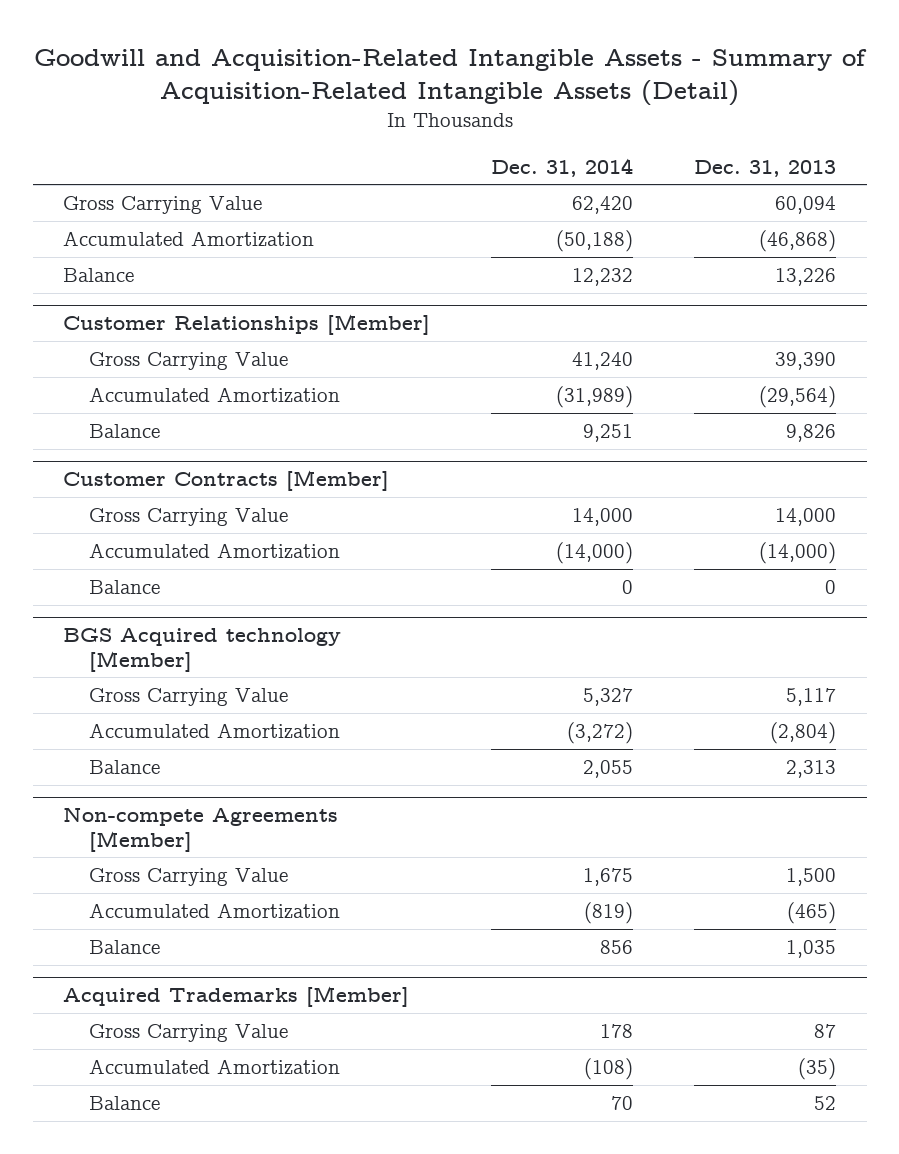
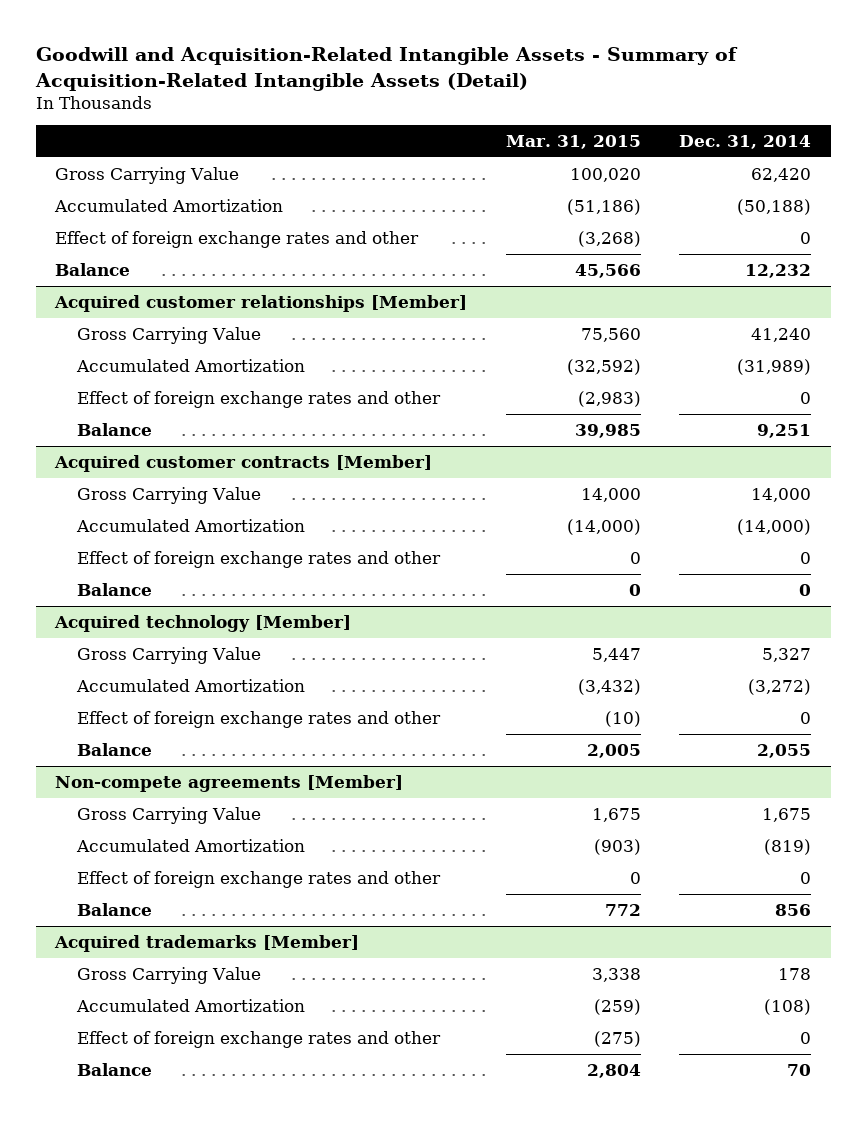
[694,159,837,177] Dec. 31, 2013 -> none
none -> [505,134,641,149] Mar. 31, 2015
none -> [55,230,420,248] Effect of foreign exchange rates and other
[63,314,431,336] Customer Relationships [Member] -> [54,294,468,312] Acquired customer relationships [Member]
none -> [77,390,442,408] Effect of foreign exchange rates and other
[63,470,390,492] Customer Contracts [Member] -> [54,454,433,472] Acquired customer contracts [Member]
none -> [77,550,442,568] Effect of foreign exchange rates and other
[63,628,342,672] BGS Acquired technology [Member] -> [54,614,352,632] Acquired technology [Member]
none -> [77,710,442,728] Effect of foreign exchange rates and other
[63,807,339,852] Non-compete Agreements [Member] -> [55,774,404,792] Non-compete agreements [Member]
none -> [77,870,442,888] Effect of foreign exchange rates and other
[63,986,410,1008] Acquired Trademarks [Member] -> [54,934,360,952] Acquired trademarks [Member]
none -> [77,1030,442,1048] Effect of foreign exchange rates and other

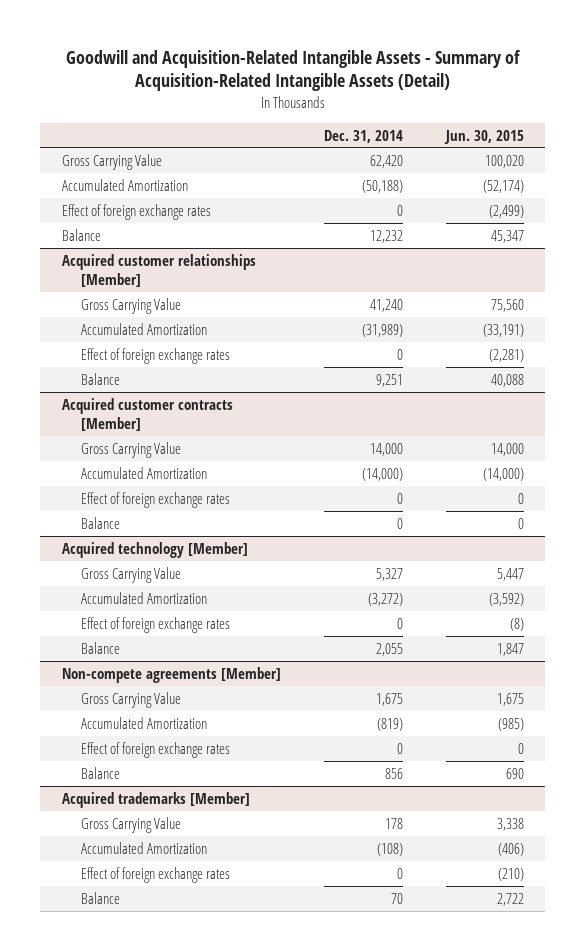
[505,134,641,149] Mar. 31, 2015 -> none
none -> [443,129,524,144] Jun. 30, 2015
[55,230,420,248] Effect of foreign exchange rates and other -> [61,203,211,220] Effect of foreign exchange rates
[77,390,442,408] Effect of foreign exchange rates and other -> [80,347,230,364] Effect of foreign exchange rates
[77,550,442,568] Effect of foreign exchange rates and other -> [80,491,230,508] Effect of foreign exchange rates
[77,710,442,728] Effect of foreign exchange rates and other -> [80,616,230,633] Effect of foreign exchange rates
[77,870,442,888] Effect of foreign exchange rates and other -> [80,741,230,758] Effect of foreign exchange rates
[77,1030,442,1048] Effect of foreign exchange rates and other -> [80,866,230,883] Effect of foreign exchange rates

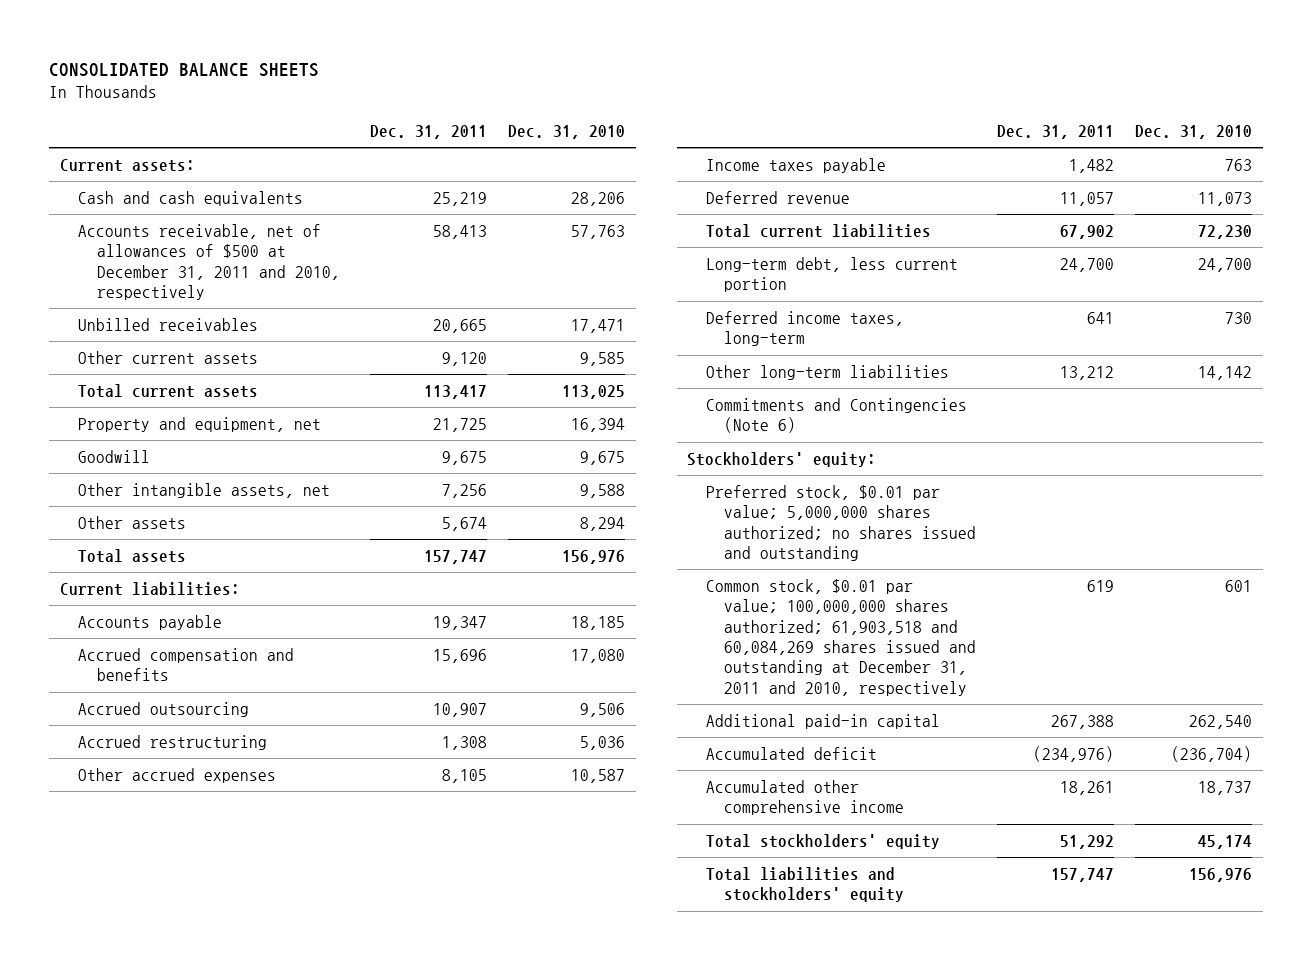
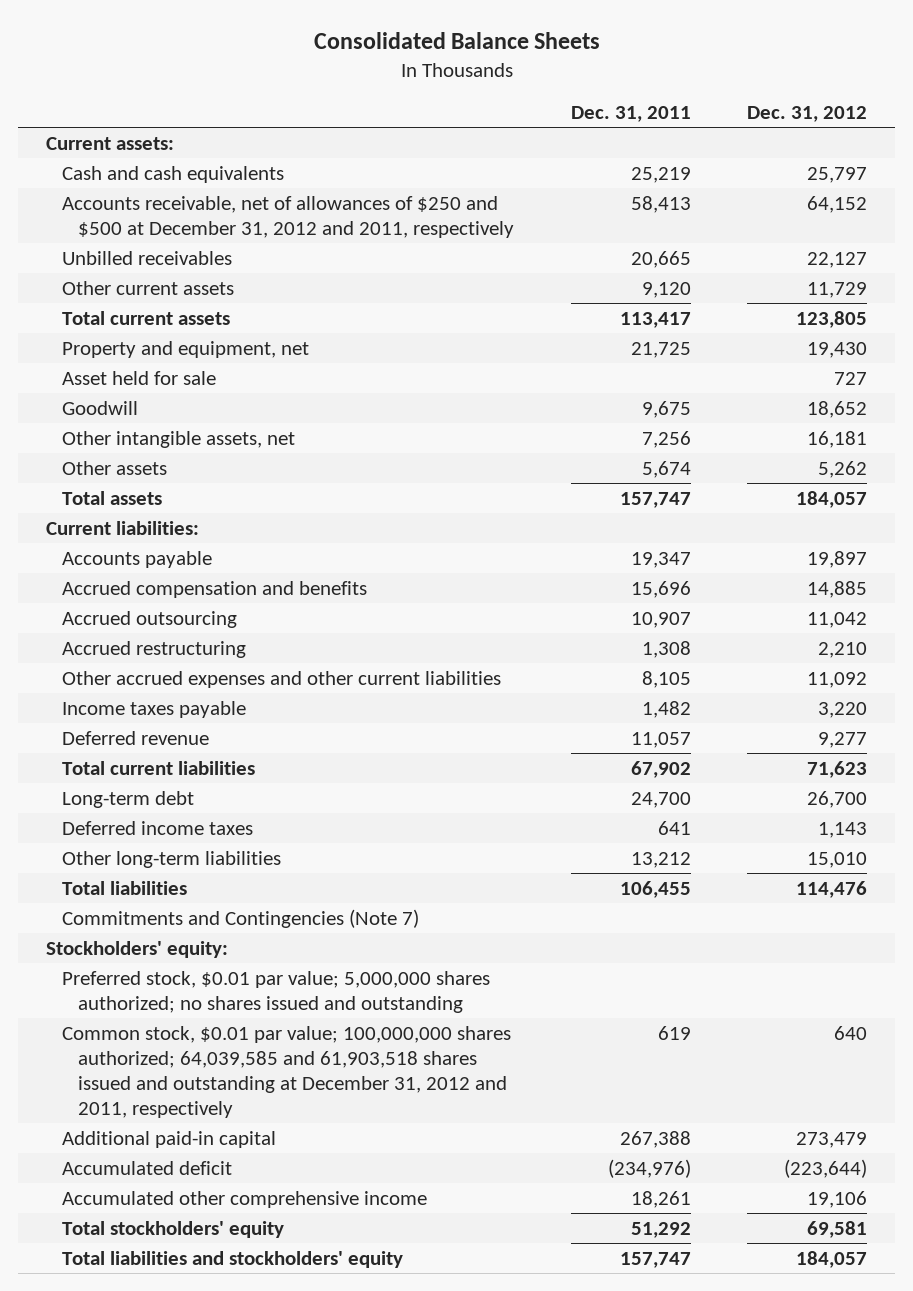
[49,62,320,77] CONSOLIDATED BALANCE SHEETS -> [313,32,600,50] Consolidated Balance Sheets
[508,124,626,139] Dec. 31, 2010 -> none
none -> [746,105,867,122] Dec. 31, 2012
[78,223,341,300] Accounts receivable, net of allowances of $500 at December 31, 2011 and 2010, respectively -> [62,195,515,238] Accounts receivable, net of allowances of $250 and $500 at December 31, 2012 and 2011, respectively
none -> [62,370,217,385] Asset held for sale
[78,767,277,783] Other accrued expenses -> [62,670,502,688] Other accrued expenses and other current liabilities
[705,256,958,293] Long-term debt, less current portion -> [62,790,195,808] Long-term debt
[705,310,904,347] Deferred income taxes, long-term -> [62,820,254,835] Deferred income taxes
none -> [62,880,188,895] Total liabilities
[705,397,967,434] Commitments and Contingencies (Note 6) -> [62,908,420,928] Commitments and Contingencies (Note 7)
[705,578,977,696] Common stock, $0.01 par value; 100,000,000 shares authorized; 61,903,518 and 60,084,269 shares issued and outstanding at December 31, 2011 and 2010, respectively -> [62,1025,512,1118] Common stock, $0.01 par value; 100,000,000 shares authorized; 64,039,585 and 61,903,518 shares issued and outstanding at December 31, 2012 and 2011, respectively

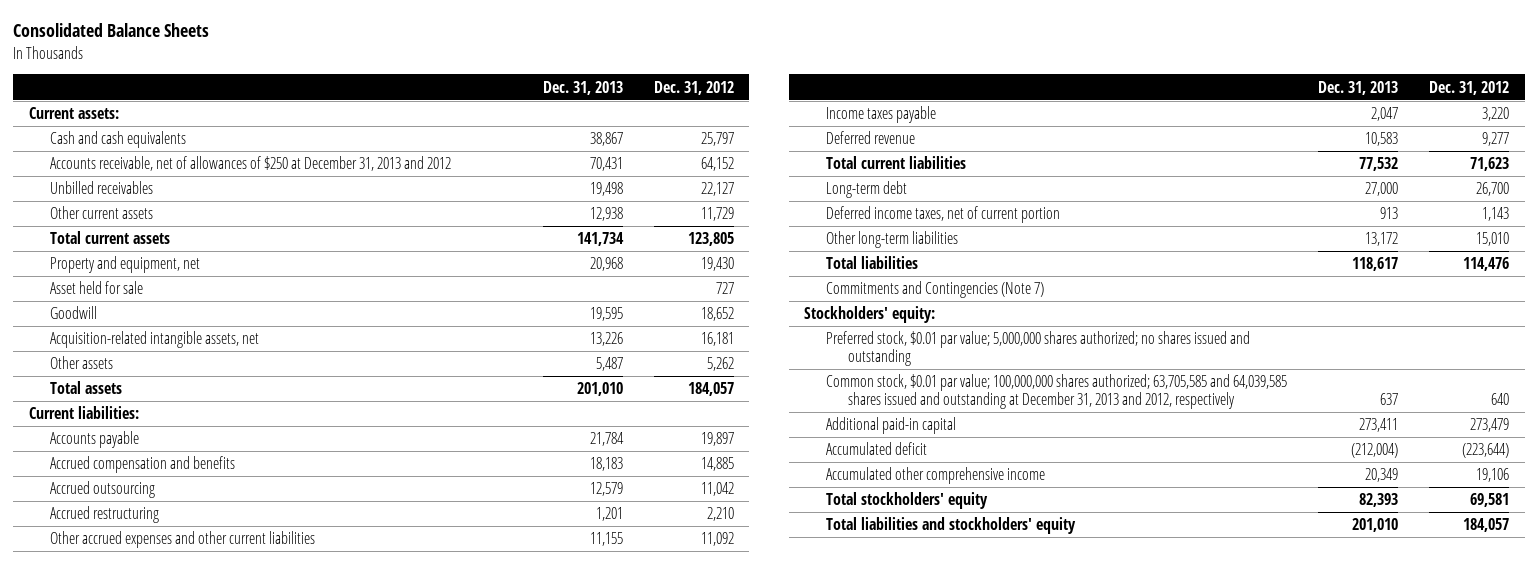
[570,105,691,122] Dec. 31, 2011 -> none
none -> [542,80,623,95] Dec. 31, 2013
[62,195,515,238] Accounts receivable, net of allowances of $250 and $500 at December 31, 2012 and 2011, respectively -> [50,156,452,172] Accounts receivable, net of allowances of $250 at December 31, 2013 and 2012
[62,430,296,448] Other intangible assets, net -> [50,331,260,349] Acquisition-related intangible assets, net
[62,820,254,835] Deferred income taxes -> [826,206,1061,224] Deferred income taxes, net of current portion
[62,1025,512,1118] Common stock, $0.01 par value; 100,000,000 shares authorized; 64,039,585 and 61,903,518 shares issued and outstanding at December 31, 2012 and 2011, respectively -> [826,374,1288,410] Common stock, $0.01 par value; 100,000,000 shares authorized; 63,705,585 and 64,039,585 shares issued and outstanding at December 31, 2013 and 2012, respectively

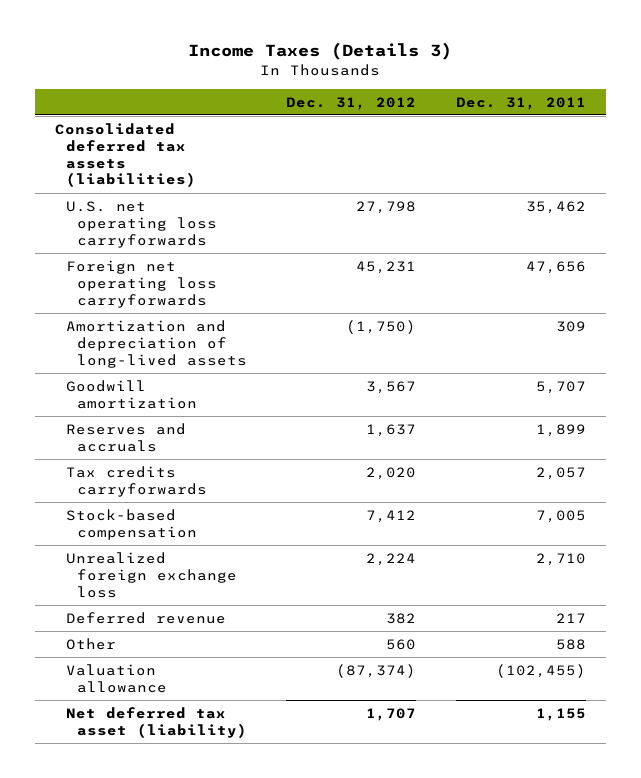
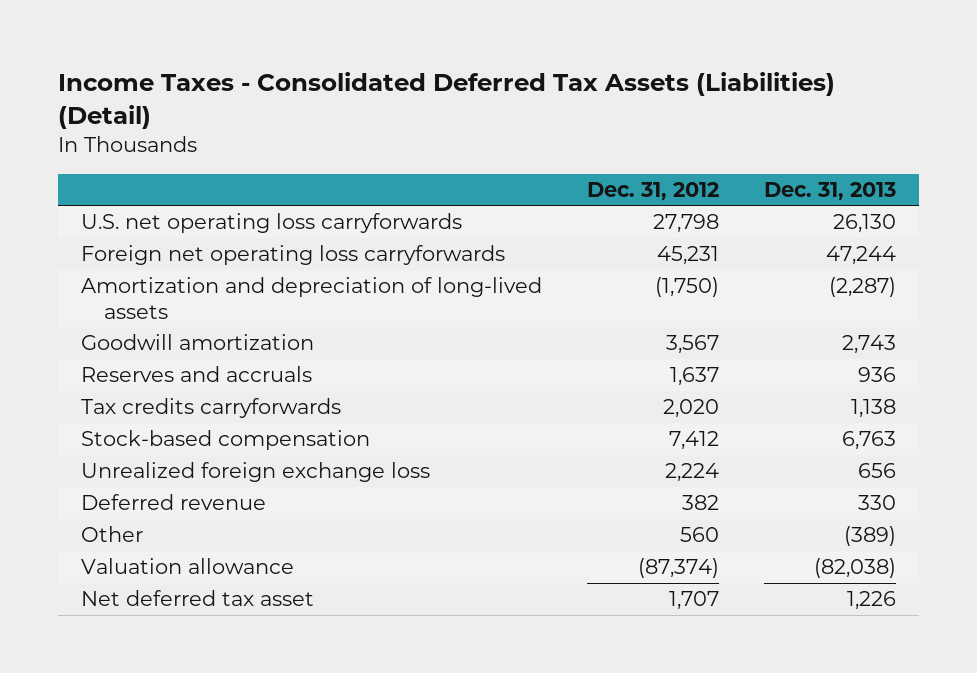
[188,42,453,61] Income Taxes (Details 3) -> [58,71,836,129] Income Taxes - Consolidated Deferred Tax Assets (Liabilities) (Detail)
[455,96,586,110] Dec. 31, 2011 -> none
none -> [764,181,897,201] Dec. 31, 2013
[54,122,196,188] Consolidated deferred tax assets (liabilities) -> none
[65,706,247,738] Net deferred tax asset (liability) -> [80,590,314,607] Net deferred tax asset

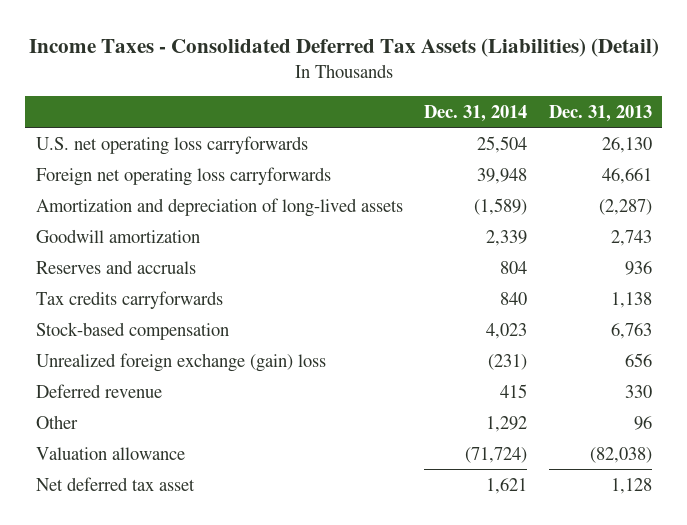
[586,181,719,201] Dec. 31, 2012 -> none
none -> [424,104,528,122] Dec. 31, 2014
[826,246,897,266] 47,244 -> [601,167,652,184] 46,661
[80,462,430,483] Unrealized foreign exchange loss -> [35,352,326,372] Unrealized foreign exchange (gain) loss
[844,526,897,547] (389) -> [633,415,652,430] 96
[847,591,897,611] 1,226 -> [610,477,652,494] 1,128

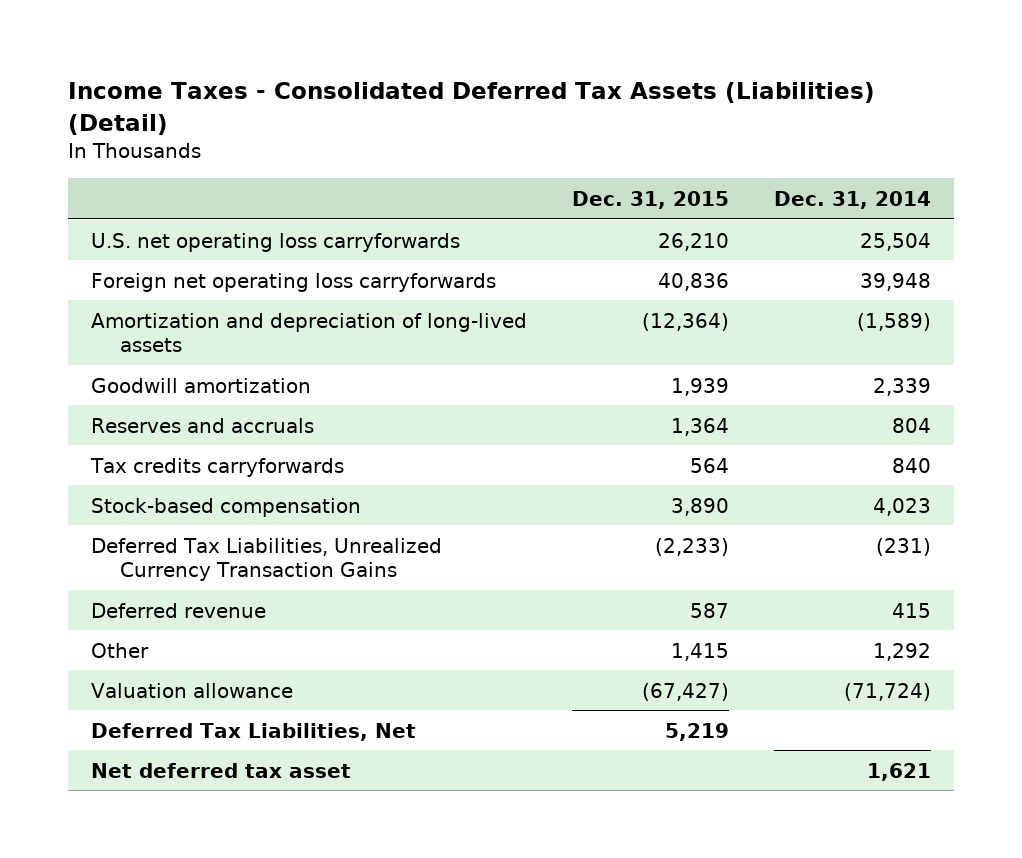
[548,104,652,122] Dec. 31, 2013 -> none
none -> [571,190,729,209] Dec. 31, 2015
[35,352,326,372] Unrealized foreign exchange (gain) loss -> [90,537,442,582] Deferred Tax Liabilities, Unrealized Currency Transaction Gains
none -> [90,722,416,741] Deferred Tax Liabilities, Net

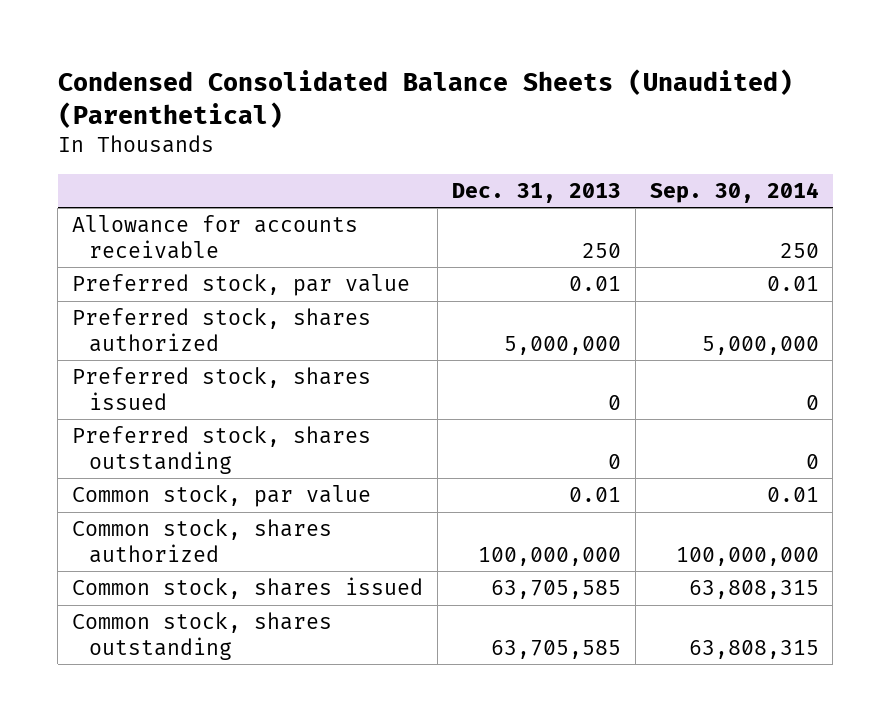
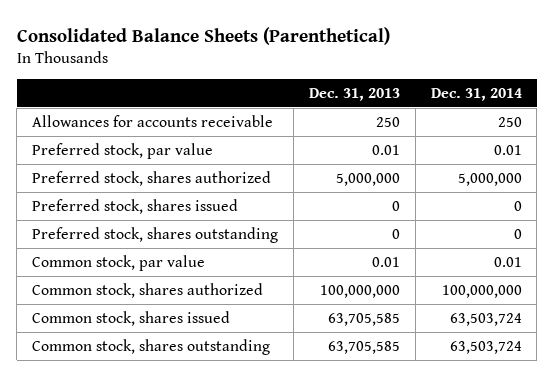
[57,68,793,128] Condensed Consolidated Balance Sheets (Unaudited) (Parenthetical) -> [16,26,390,45] Consolidated Balance Sheets (Parenthetical)
[649,181,819,203] Sep. 30, 2014 -> none
none -> [430,87,522,101] Dec. 31, 2014
[72,215,359,259] Allowance for accounts receivable -> [32,114,274,127] Allowances for accounts receivable

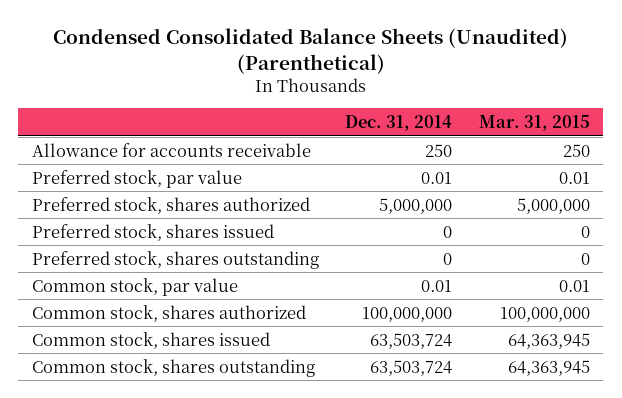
[16,26,390,45] Consolidated Balance Sheets (Parenthetical) -> [52,27,568,74] Condensed Consolidated Balance Sheets (Unaudited) (Parenthetical)
[308,87,400,101] Dec. 31, 2013 -> none
none -> [479,115,591,132] Mar. 31, 2015
[32,114,274,127] Allowances for accounts receivable -> [31,142,311,157] Allowance for accounts receivable

